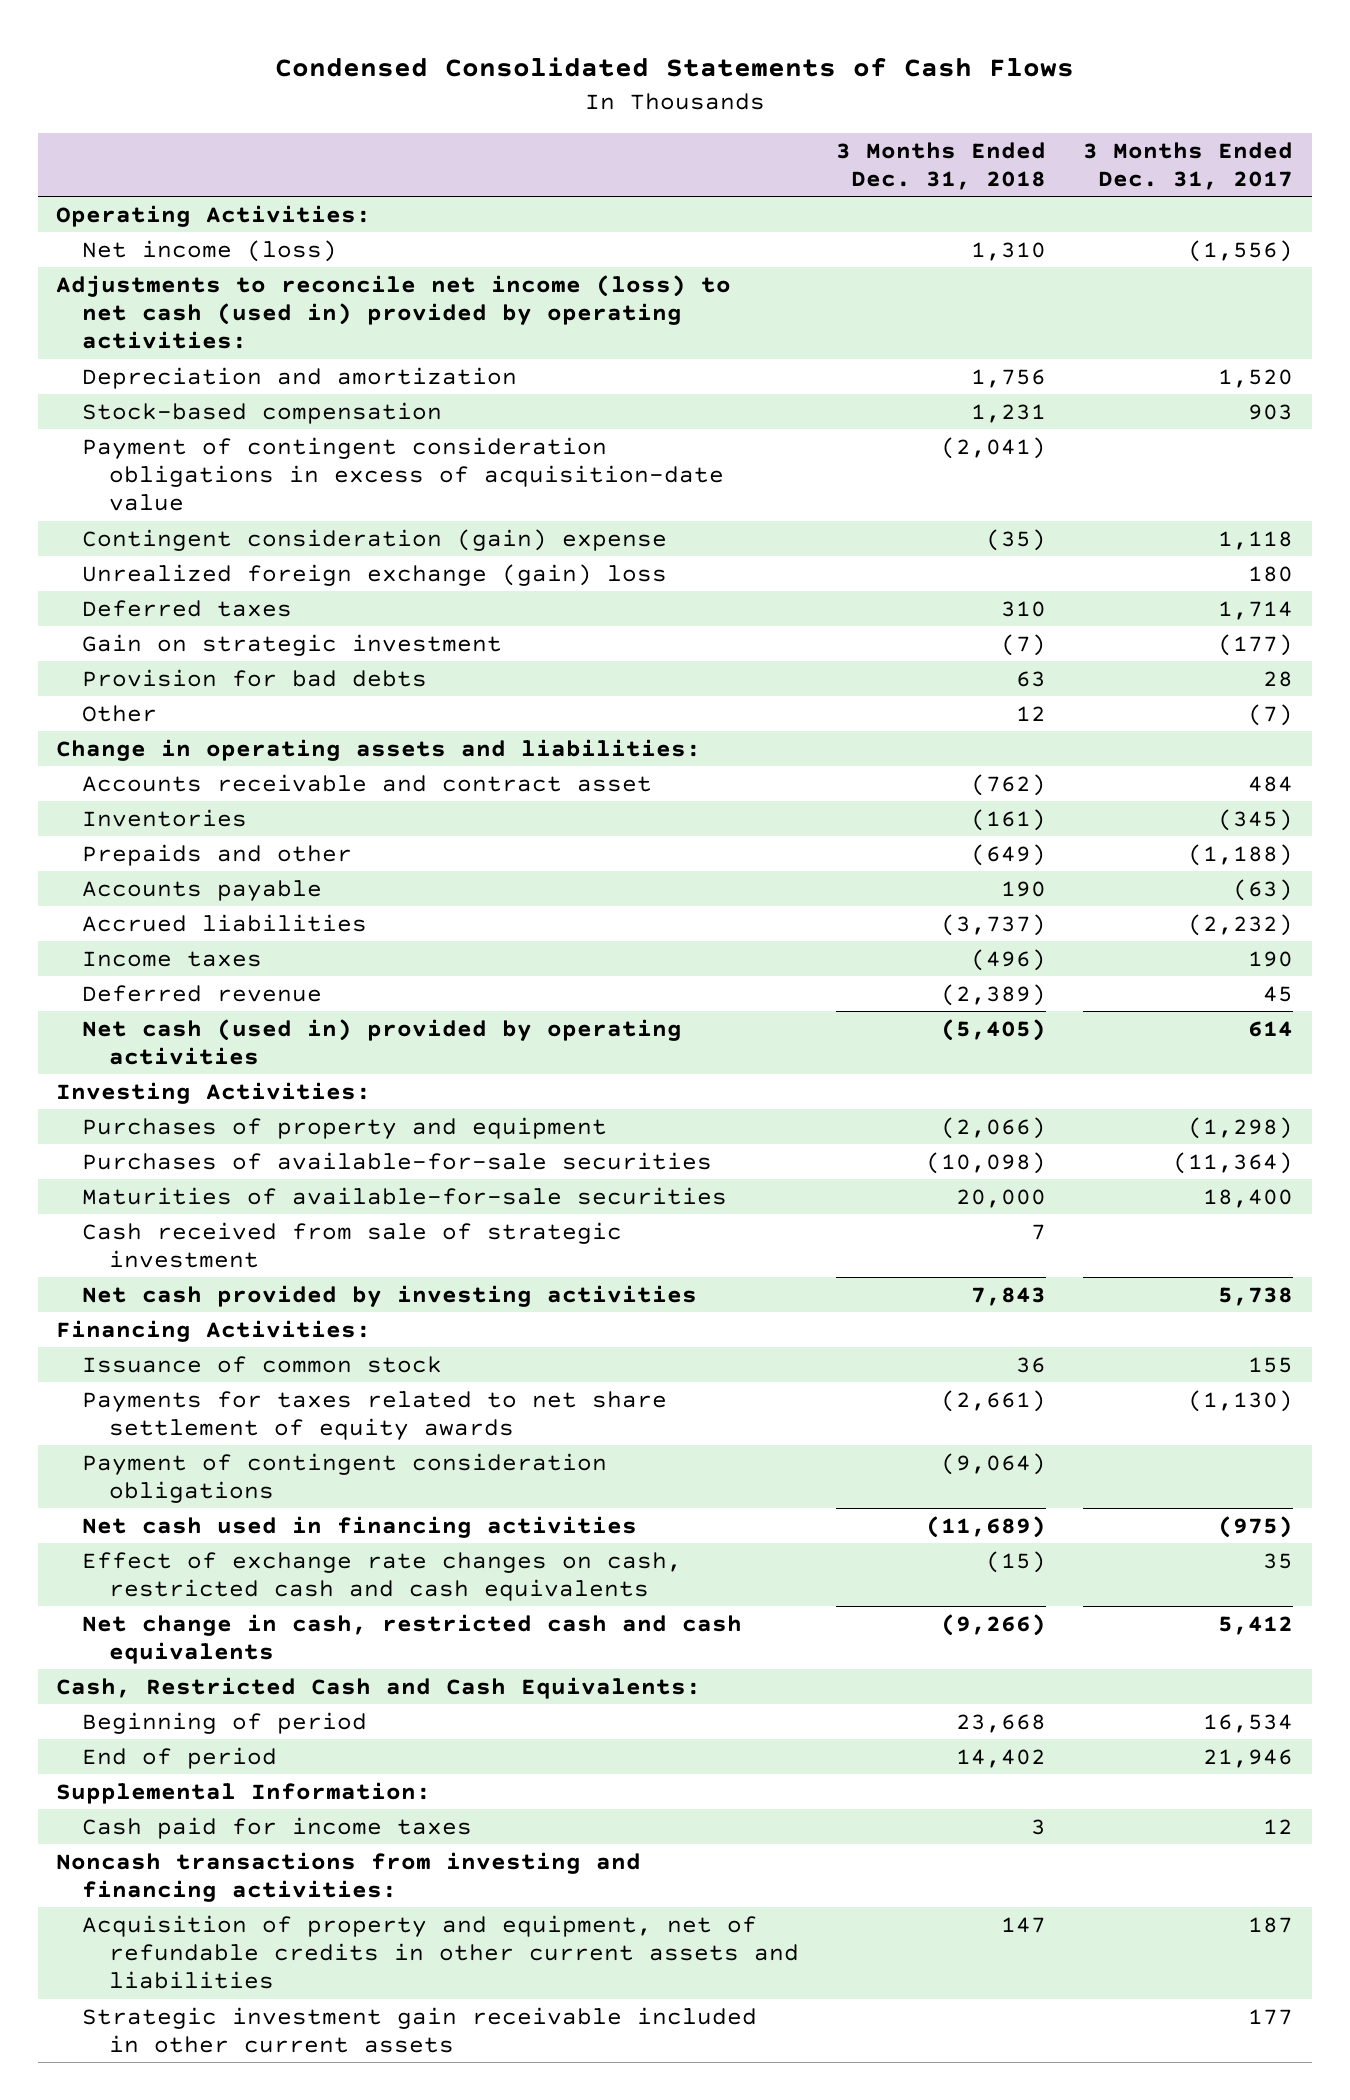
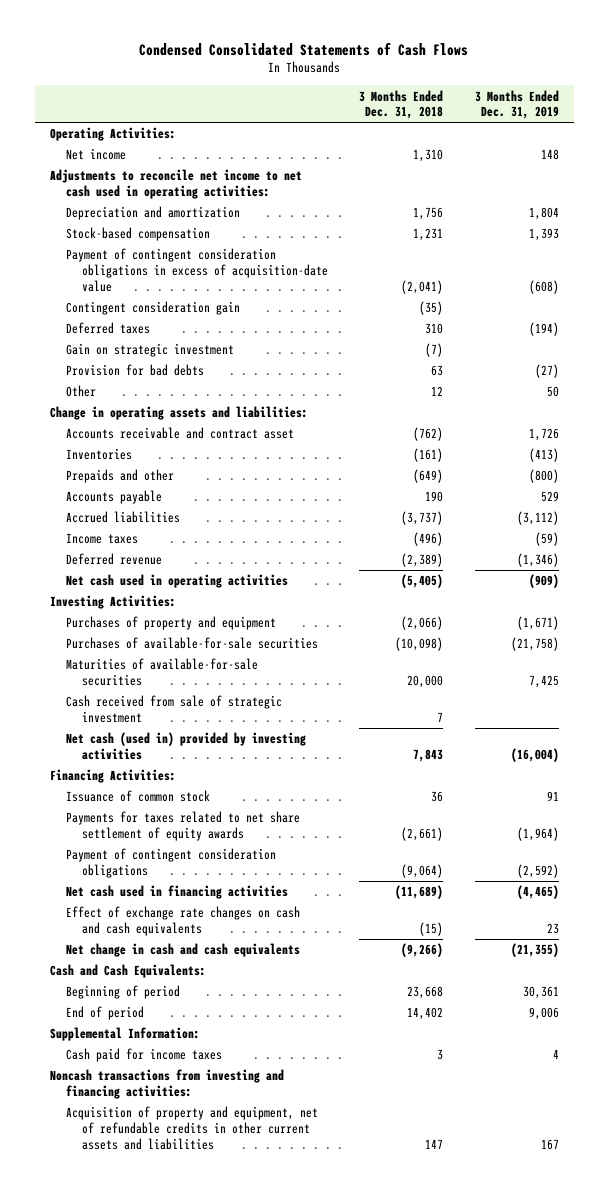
[1083,141,1294,191] 3 Months Ended Dec. 31, 2017 -> none
none -> [474,89,559,120] 3 Months Ended Dec. 31, 2019
[82,239,338,262] Net income (loss) -> [65,148,126,161] Net income
[56,274,732,350] Adjustments to reconcile net income (loss) to net cash (used in) provided by operating activities: -> [50,169,303,200] Adjustments to reconcile net income to net cash used in operating activities:
[82,563,668,586] Unrealized foreign exchange (gain) loss -> none
[82,528,668,551] Contingent consideration (gain) expense -> [65,301,240,316] Contingent consideration gain
[82,1018,683,1065] Net cash (used in) provided by operating activities -> [65,574,288,589] Net cash used in operating activities
[82,1284,698,1307] Net cash provided by investing activities -> [65,732,306,761] Net cash (used in) provided by investing activities
[82,1551,683,1601] Effect of exchange rate changes on cash, restricted cash and cash equivalents -> [65,906,300,937] Effect of exchange rate changes on cash and cash equivalents
[82,1613,743,1664] Net change in cash, restricted cash and cash equivalents -> [65,943,300,958] Net change in cash and cash equivalents
[56,1676,702,1699] Cash, Restricted Cash and Cash Equivalents: -> [50,964,207,979] Cash and Cash Equivalents:
[82,2006,758,2053] Strategic investment gain receivable included in other current assets -> none

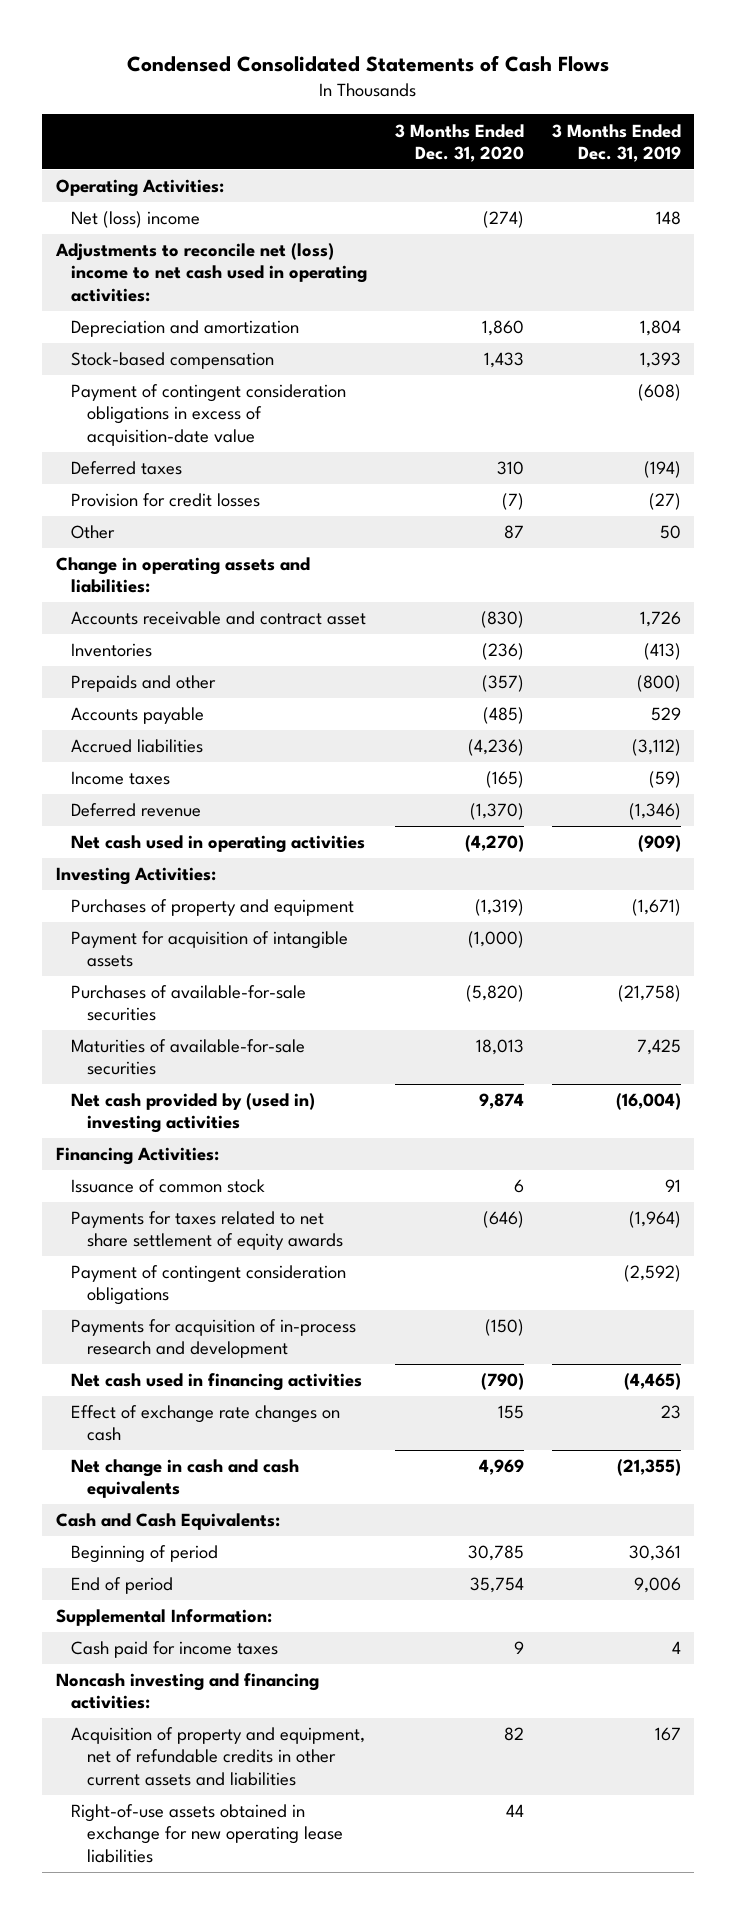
[359,89,444,120] 3 Months Ended Dec. 31, 2018 -> none
none -> [395,123,525,162] 3 Months Ended Dec. 31, 2020
[65,148,126,161] Net income -> [71,211,201,229] Net (loss) income
[50,169,303,200] Adjustments to reconcile net income to net cash used in operating activities: -> [54,243,368,302] Adjustments to reconcile net (loss) income to net cash used in operating activities:
[65,301,240,316] Contingent consideration gain -> none
[65,343,234,358] Gain on strategic investment -> none
[65,364,204,377] Provision for bad debts -> [71,493,261,508] Provision for credit losses
none -> [71,931,349,968] Payment for acquisition of intangible assets
[65,695,282,724] Cash received from sale of strategic investment -> none
[65,732,306,761] Net cash (used in) provided by investing activities -> [71,1093,316,1134] Net cash provided by (used in) investing activities
none -> [71,1319,357,1359] Payments for acquisition of in-process research and development
[65,906,300,937] Effect of exchange rate changes on cash and cash equivalents -> [71,1405,341,1442] Effect of exchange rate changes on cash
[50,1069,285,1100] Noncash transactions from investing and financing activities: -> [55,1673,319,1710] Noncash investing and financing activities:
none -> [71,1804,343,1863] Right-of-use assets obtained in exchange for new operating lease liabilities

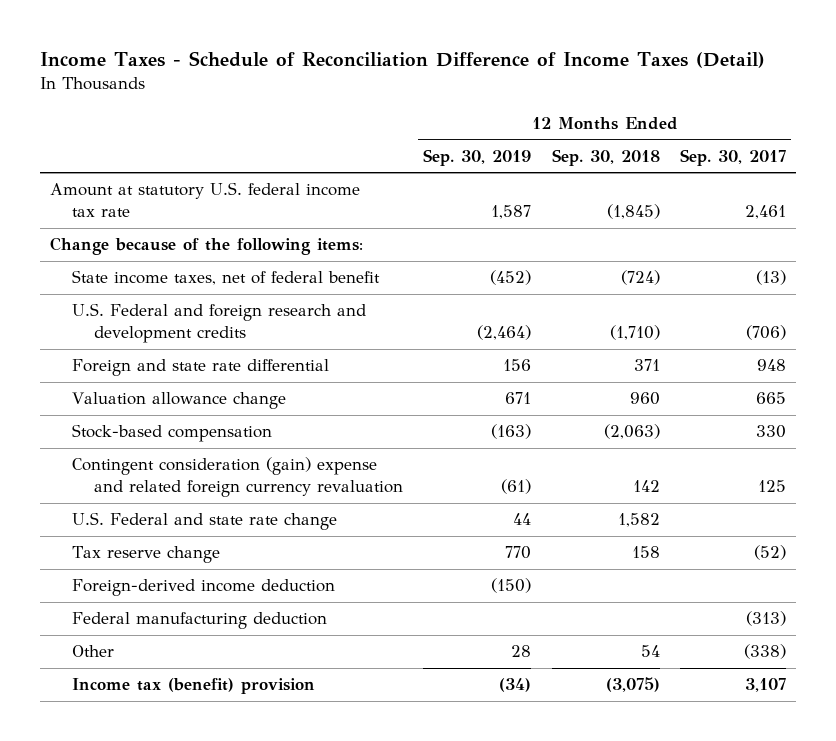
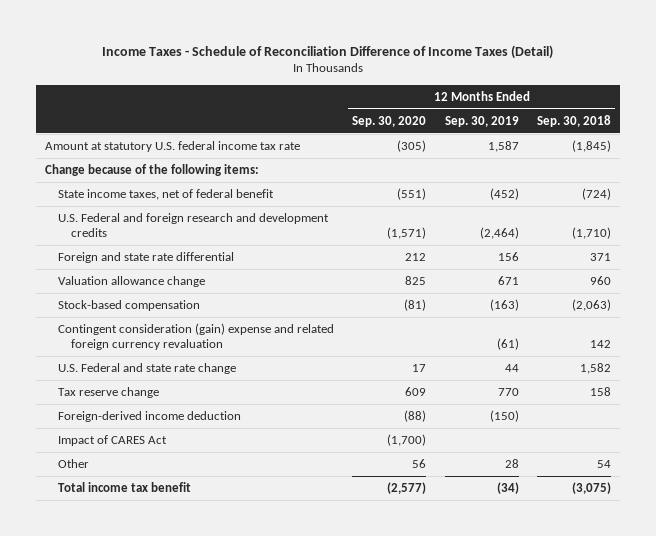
[679,148,786,166] Sep. 30, 2017 -> none
none -> [352,115,427,127] Sep. 30, 2020
[71,612,327,630] Federal manufacturing deduction -> none
none -> [58,435,168,447] Impact of CARES Act
[71,678,315,695] Income tax (benefit) provision -> [58,482,192,493] Total income tax benefit

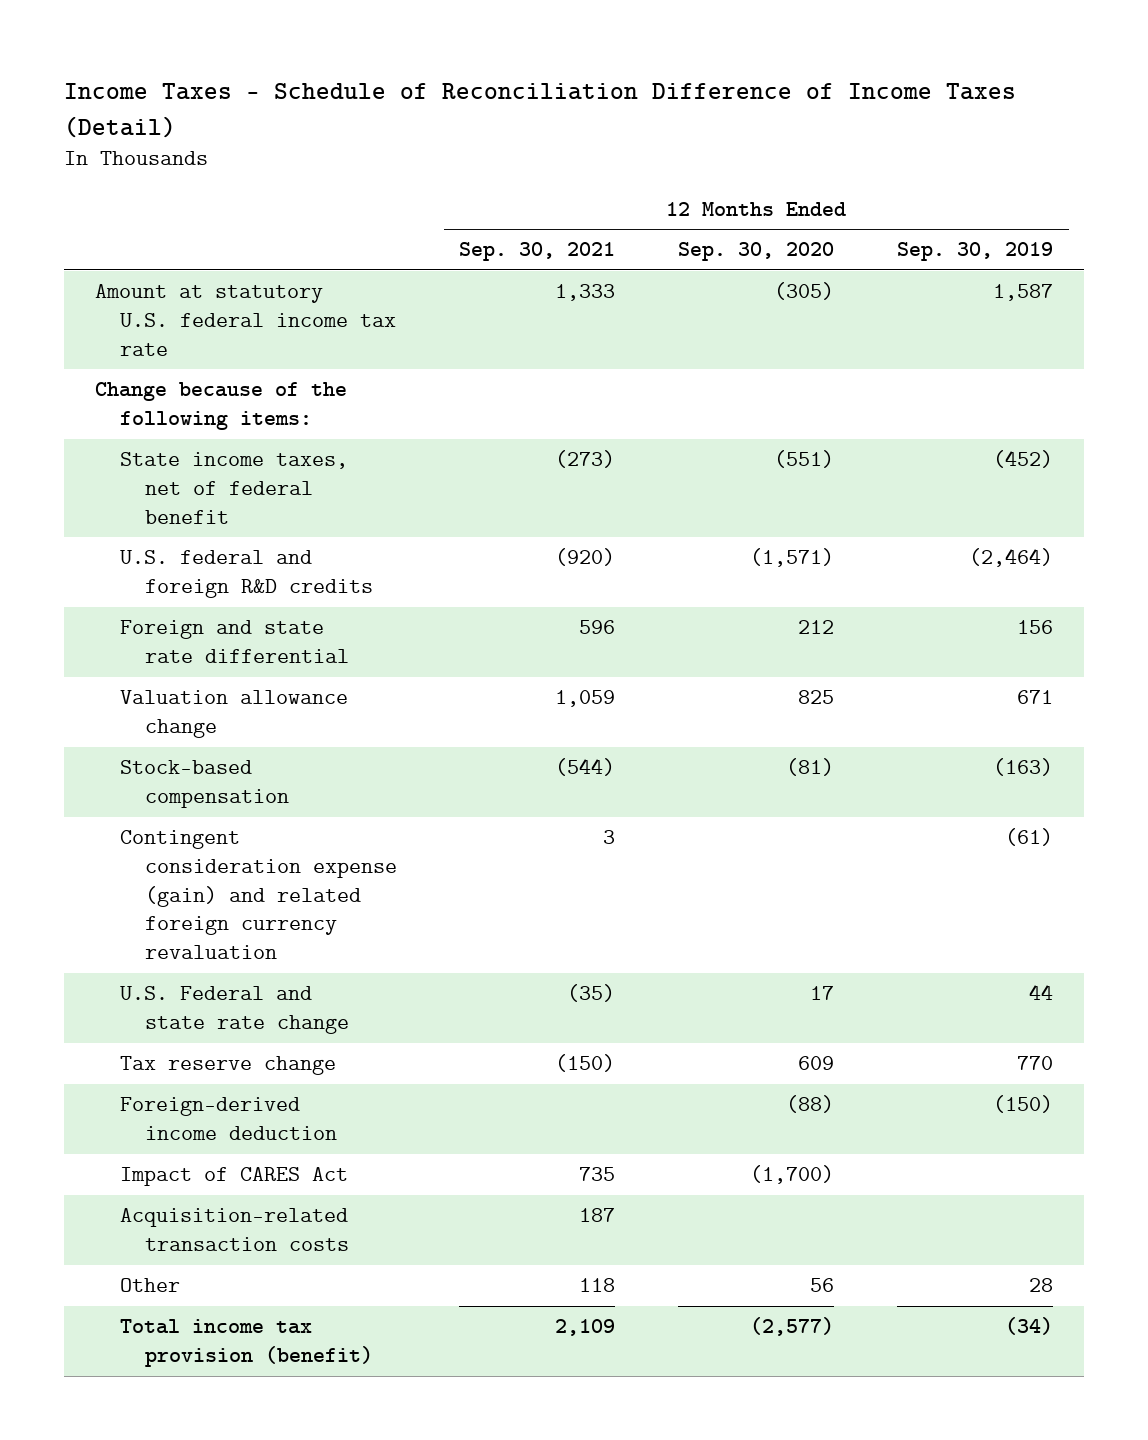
[536,114,611,127] Sep. 30, 2018 -> none
none -> [459,242,616,262] Sep. 30, 2021
[58,213,330,237] U.S. Federal and foreign research and development credits -> [119,550,373,599] U.S. federal and foreign R&D credits
[58,323,335,350] Contingent consideration (gain) expense and related foreign currency revaluation -> [119,830,397,960] Contingent consideration expense (gain) and related foreign currency revaluation
none -> [119,1208,349,1252] Acquisition-related transaction costs
[58,482,192,493] Total income tax benefit -> [119,1319,373,1368] Total income tax provision (benefit)

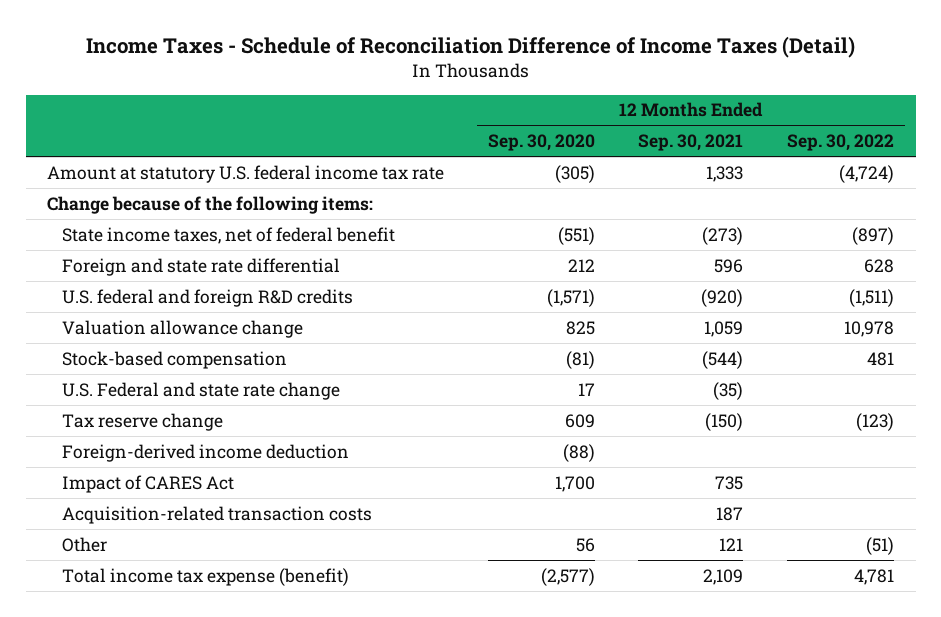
[897,242,1054,262] Sep. 30, 2019 -> none
none -> [787,134,895,152] Sep. 30, 2022
[119,550,373,599] U.S. federal and foreign R&D credits -> [62,288,354,307] U.S. federal and foreign R&D credits
[119,830,397,960] Contingent consideration expense (gain) and related foreign currency revaluation -> none
[750,1165,835,1185] (1,700) -> [554,475,595,492] 1,700
[579,1278,616,1293] 118 -> [719,537,744,551] 121
[119,1319,373,1368] Total income tax provision (benefit) -> [62,567,350,586] Total income tax expense (benefit)

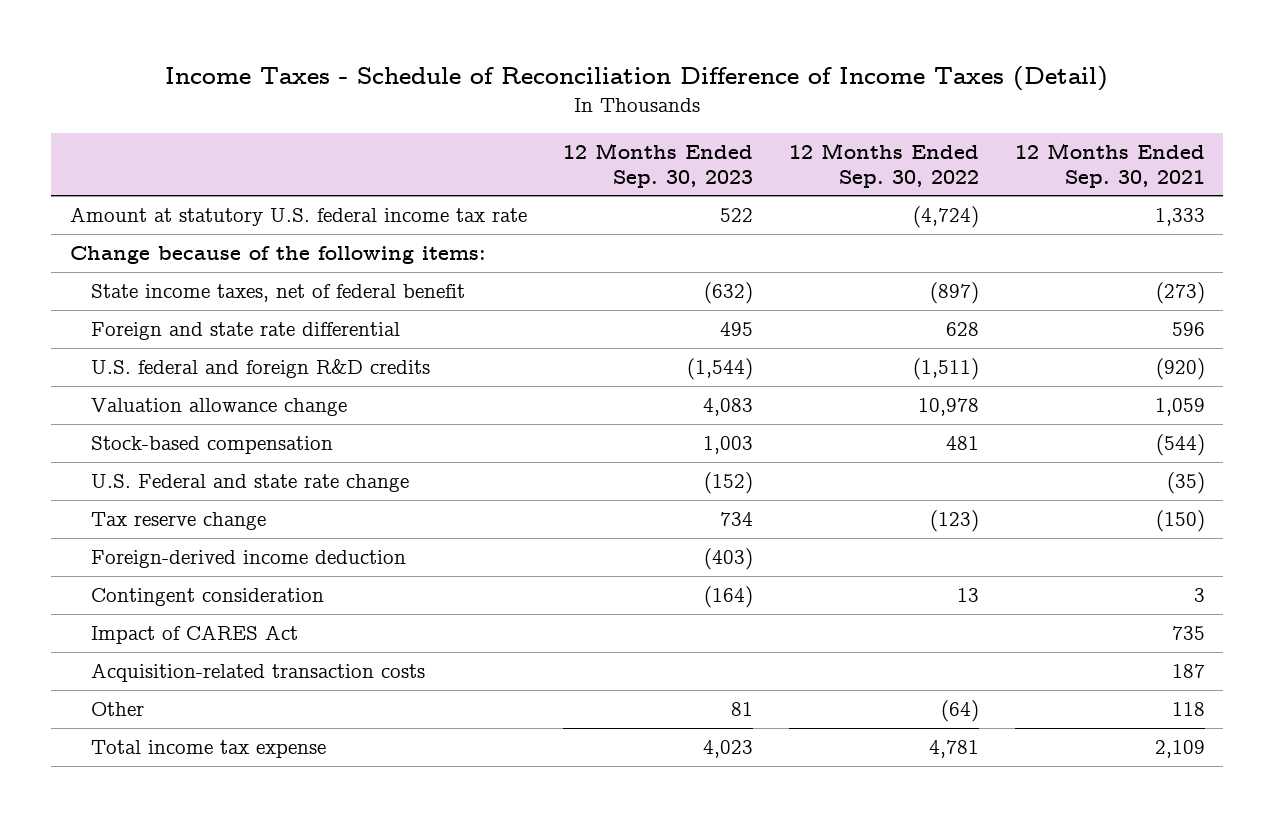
[487,134,595,152] Sep. 30, 2020 -> none
none -> [562,143,753,188] 12 Months Ended Sep. 30, 2023
none -> [91,588,325,607] Contingent consideration
[719,537,744,551] 121 -> [1172,702,1206,717] 118
[866,536,895,555] (51) -> [940,700,979,723] (64)
[62,567,350,586] Total income tax expense (benefit) -> [91,740,327,759] Total income tax expense

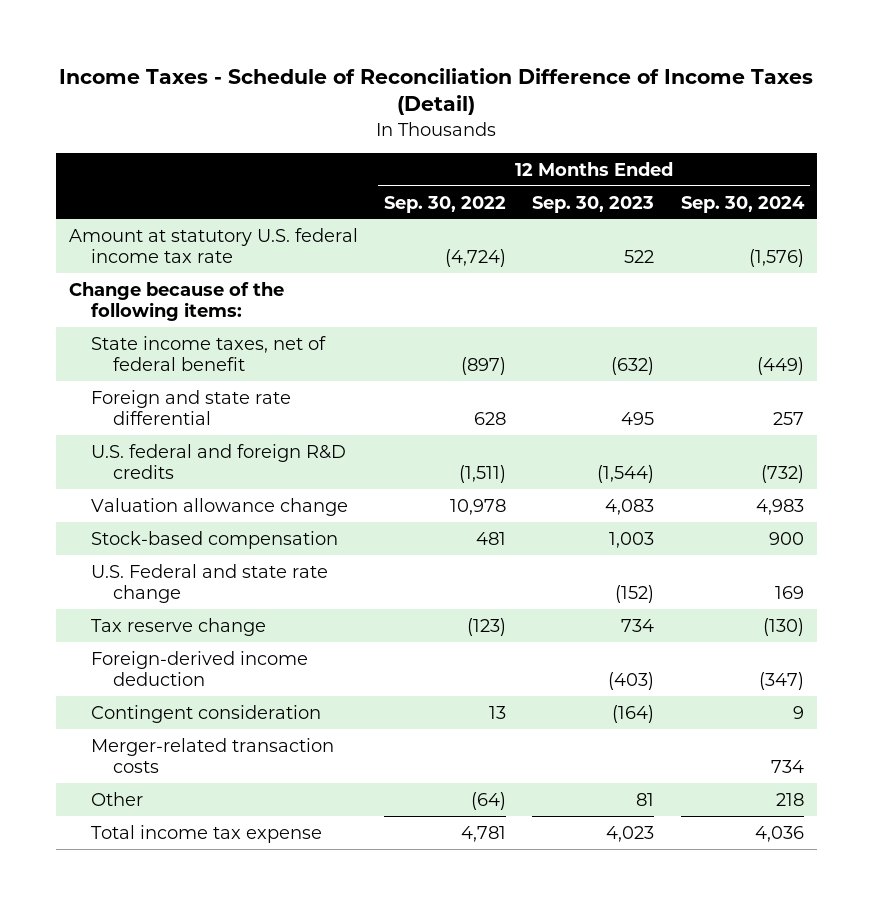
[1015,143,1206,188] 12 Months Ended Sep. 30, 2021 -> none
none -> [680,195,805,213] Sep. 30, 2024
[91,625,299,645] Impact of CARES Act -> none
[91,663,426,683] Acquisition-related transaction costs -> [91,737,335,773] Merger-related transaction costs

